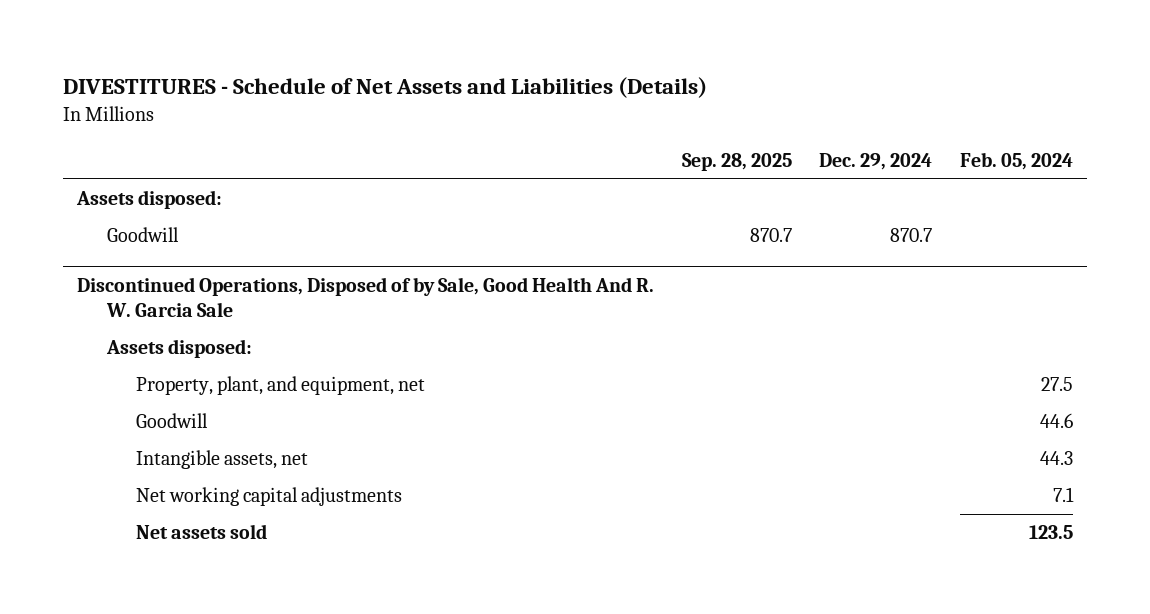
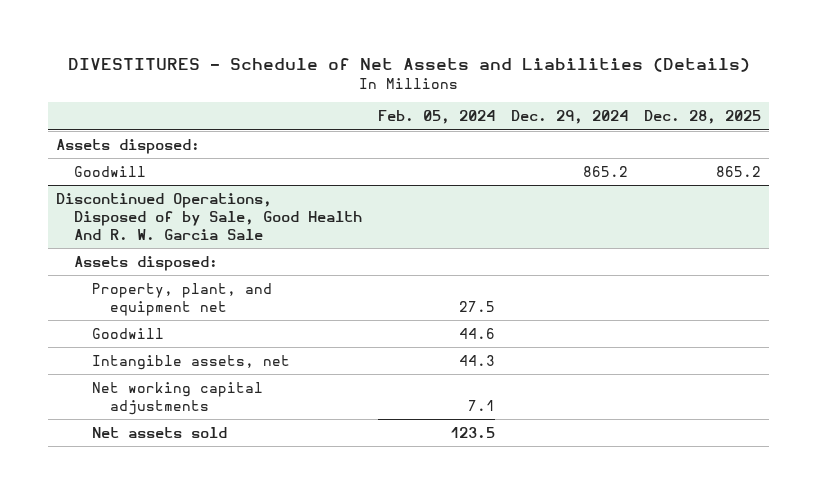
[681,152,792,171] Sep. 28, 2025 -> none
none -> [643,110,761,125] Dec. 28, 2025
[890,228,933,243] 870.7 -> [582,165,628,177] 865.2
[135,376,425,396] Property, plant, and equipment, net -> [92,282,273,316] Property, plant, and equipment net

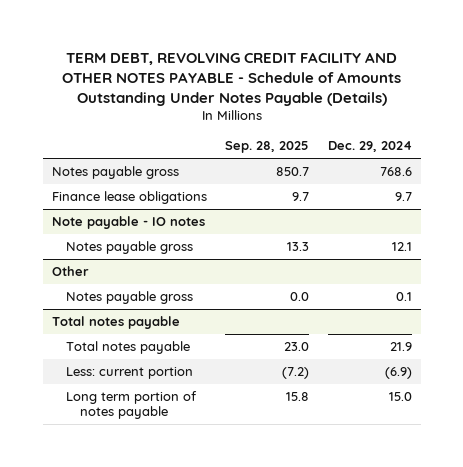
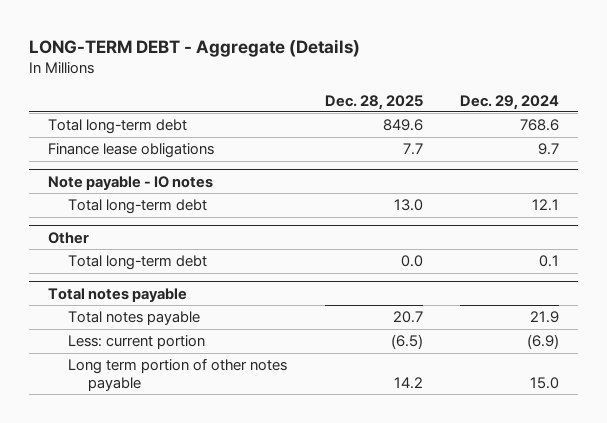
[61,51,401,106] TERM DEBT, REVOLVING CREDIT FACILITY AND OTHER NOTES PAYABLE - Schedule of Amounts Outstanding Under Notes Payable (Details) -> [29,38,361,57] LONG-TERM DEBT - Aggregate (Details)
[225,141,310,154] Sep. 28, 2025 -> none
none -> [324,94,423,110] Dec. 28, 2025
[51,165,179,179] Notes payable gross -> [48,119,188,135] Total long-term debt
[66,240,194,254] Notes payable gross -> [68,199,208,215] Total long-term debt
[66,290,194,304] Notes payable gross -> [68,255,208,271] Total long-term debt
[66,390,198,420] Long term portion of notes payable -> [68,358,288,391] Long term portion of other notes payable

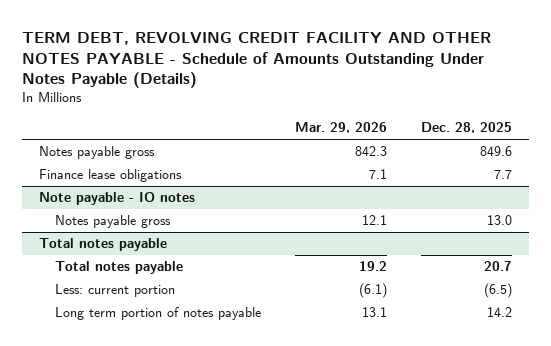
[29,38,361,57] LONG-TERM DEBT - Aggregate (Details) -> [22,31,492,89] TERM DEBT, REVOLVING CREDIT FACILITY AND OTHER NOTES PAYABLE - Schedule of Amounts Outstanding Under Notes Payable (Details)
[460,94,560,110] Dec. 29, 2024 -> none
none -> [295,122,388,134] Mar. 29, 2026
[48,119,188,135] Total long-term debt -> [39,146,156,160] Notes payable gross
[48,231,90,244] Other -> none
[68,255,208,271] Total long-term debt -> none
[68,199,208,215] Total long-term debt -> [55,215,172,229] Notes payable gross
[68,358,288,391] Long term portion of other notes payable -> [55,307,262,321] Long term portion of notes payable

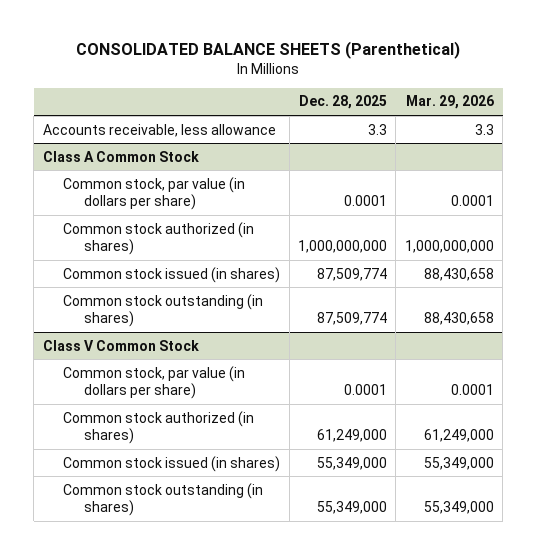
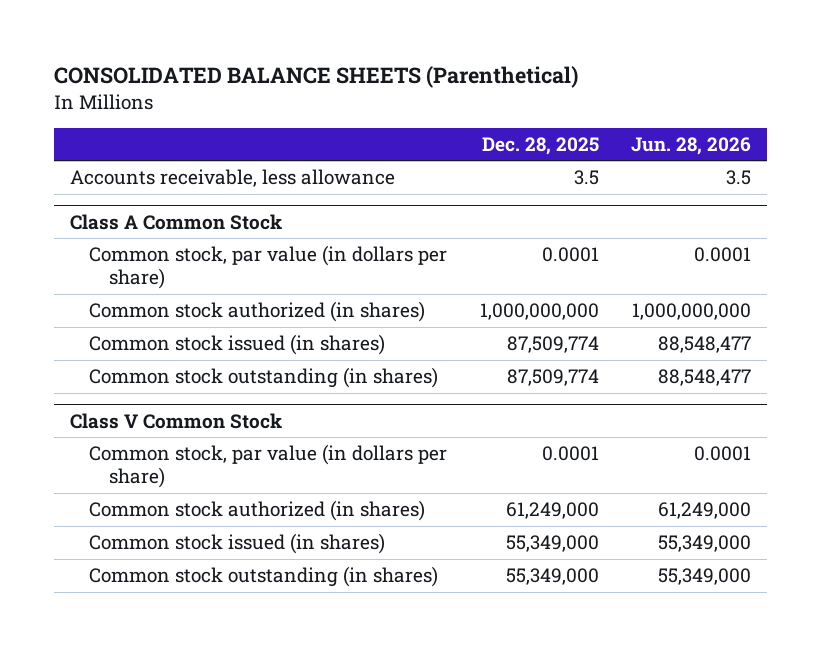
[405,95,494,110] Mar. 29, 2026 -> none
none -> [630,136,751,155] Jun. 28, 2026
[367,123,387,135] 3.3 -> [573,170,599,186] 3.5

